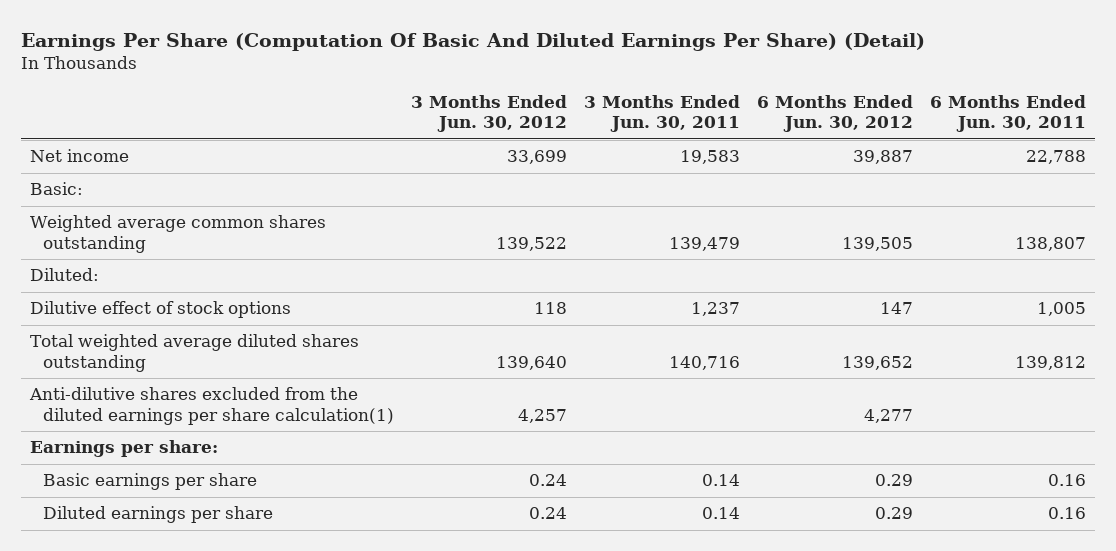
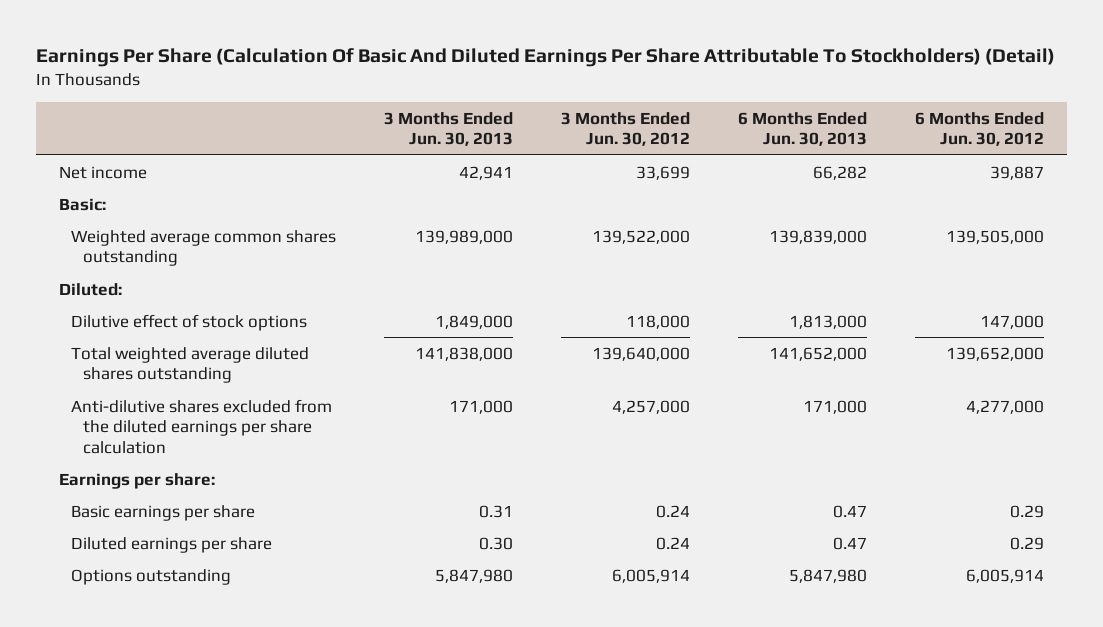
[21,33,926,52] Earnings Per Share (Computation Of Basic And Diluted Earnings Per Share) (Detail) -> [35,47,1055,67] Earnings Per Share (Calculation Of Basic And Diluted Earnings Per Share Attributable To Stockholders) (Detail)
[583,95,740,133] 3 Months Ended Jun. 30, 2011 -> none
[930,95,1087,133] 6 Months Ended Jun. 30, 2011 -> none
none -> [384,111,514,147] 3 Months Ended Jun. 30, 2013
none -> [737,111,867,147] 6 Months Ended Jun. 30, 2013
[495,236,567,251] 139,522 -> [591,229,690,244] 139,522,000
[842,236,914,251] 139,505 -> [945,229,1044,244] 139,505,000
[533,302,567,315] 118 -> [625,314,690,329] 118,000
[880,302,914,315] 147 -> [979,314,1044,329] 147,000
[495,355,567,370] 139,640 -> [591,346,690,361] 139,640,000
[842,355,914,370] 139,652 -> [945,346,1044,361] 139,652,000
[29,387,394,425] Anti-dilutive shares excluded from the diluted earnings per share calculation(1) -> [71,398,333,454] Anti-dilutive shares excluded from the diluted earnings per share calculation
[517,408,567,423] 4,257 -> [611,399,690,414] 4,257,000
[864,408,914,423] 4,277 -> [965,399,1044,414] 4,277,000
none -> [71,568,232,585] Options outstanding

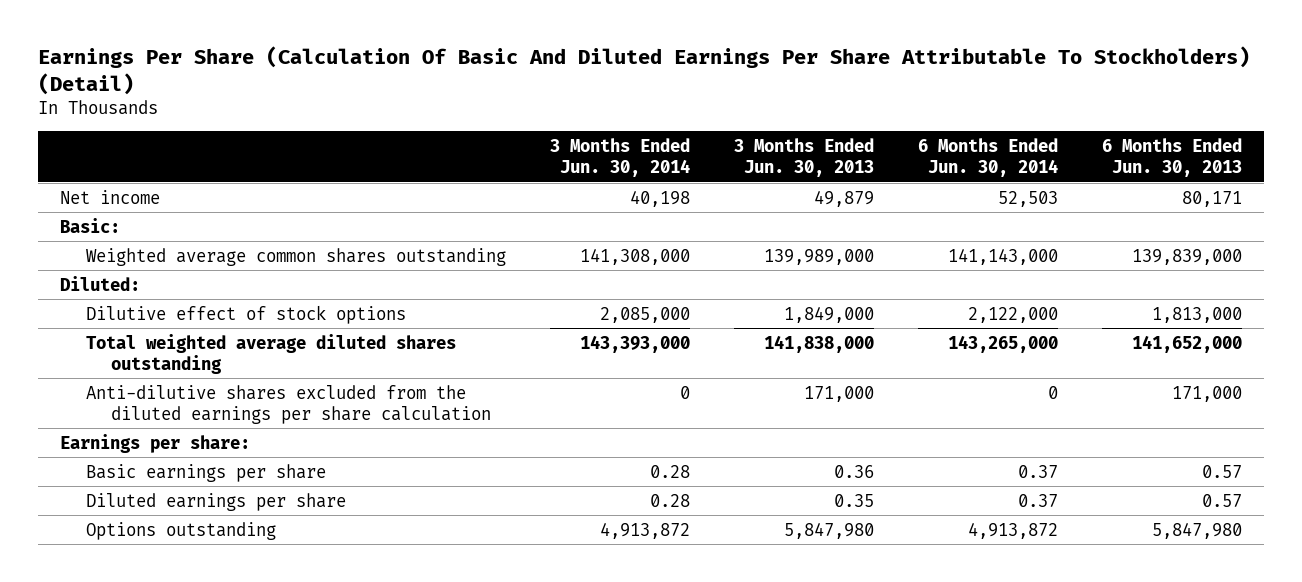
[560,111,690,147] 3 Months Ended Jun. 30, 2012 -> none
[914,111,1044,147] 6 Months Ended Jun. 30, 2012 -> none
none -> [549,138,690,178] 3 Months Ended Jun. 30, 2014
none -> [918,138,1059,178] 6 Months Ended Jun. 30, 2014
[459,165,514,180] 42,941 -> [813,189,874,207] 49,879
[812,165,867,180] 66,282 -> [1182,190,1243,207] 80,171
[479,504,514,518] 0.31 -> [833,464,874,478] 0.36
[832,504,867,518] 0.47 -> [1202,464,1243,478] 0.57
[479,536,514,550] 0.30 -> [833,493,874,507] 0.35
[832,536,867,550] 0.47 -> [1202,493,1243,507] 0.57

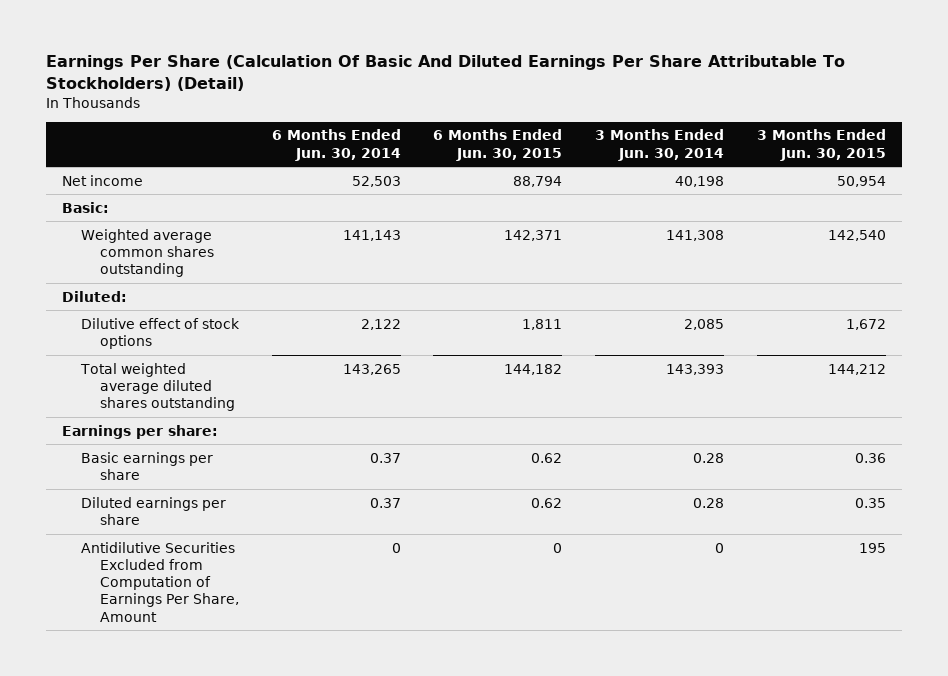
[733,138,874,178] 3 Months Ended Jun. 30, 2013 -> none
[1102,138,1243,178] 6 Months Ended Jun. 30, 2013 -> none
none -> [433,129,563,161] 6 Months Ended Jun. 30, 2015
none -> [756,129,886,161] 3 Months Ended Jun. 30, 2015
[579,247,690,265] 141,308,000 -> [665,229,724,241] 141,308
[948,247,1059,265] 141,143,000 -> [342,229,401,241] 141,143
[85,384,492,424] Anti-dilutive shares excluded from the diluted earnings per share calculation -> none
[599,306,690,323] 2,085,000 -> [683,318,724,330] 2,085
[968,306,1059,323] 2,122,000 -> [360,318,401,330] 2,122
[579,334,690,353] 143,393,000 -> [665,363,724,375] 143,393
[948,334,1059,353] 143,265,000 -> [342,363,401,375] 143,265
[85,521,276,540] Options outstanding -> none
none -> [81,541,240,622] Antidilutive Securities Excluded from Computation of Earnings Per Share, Amount

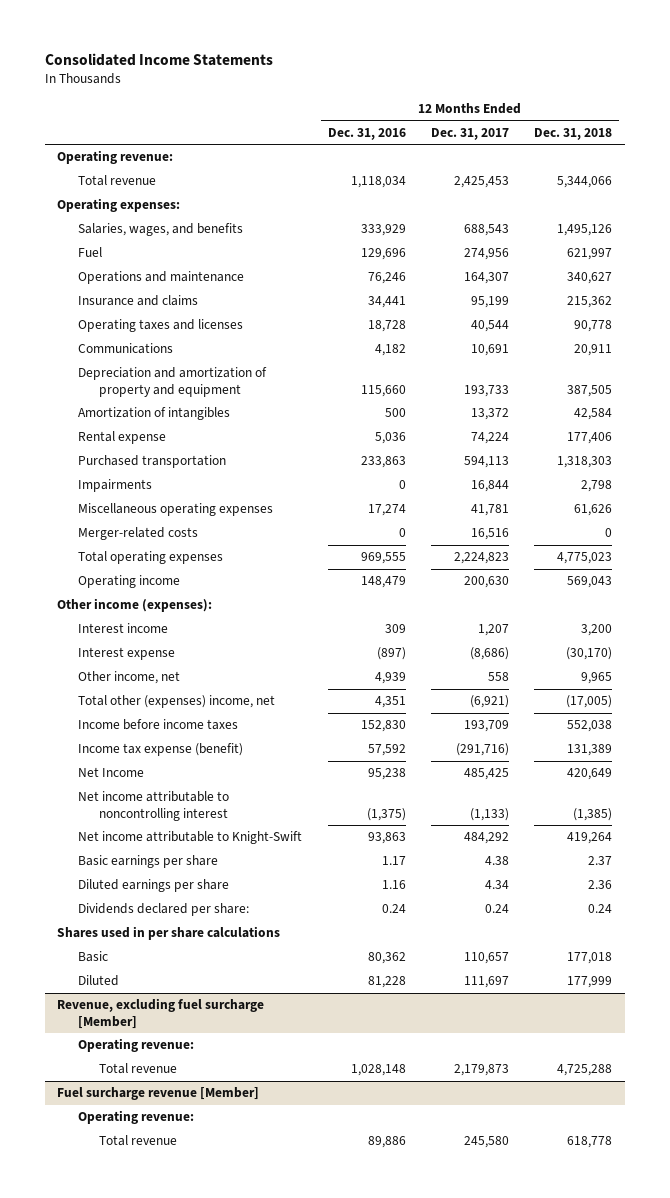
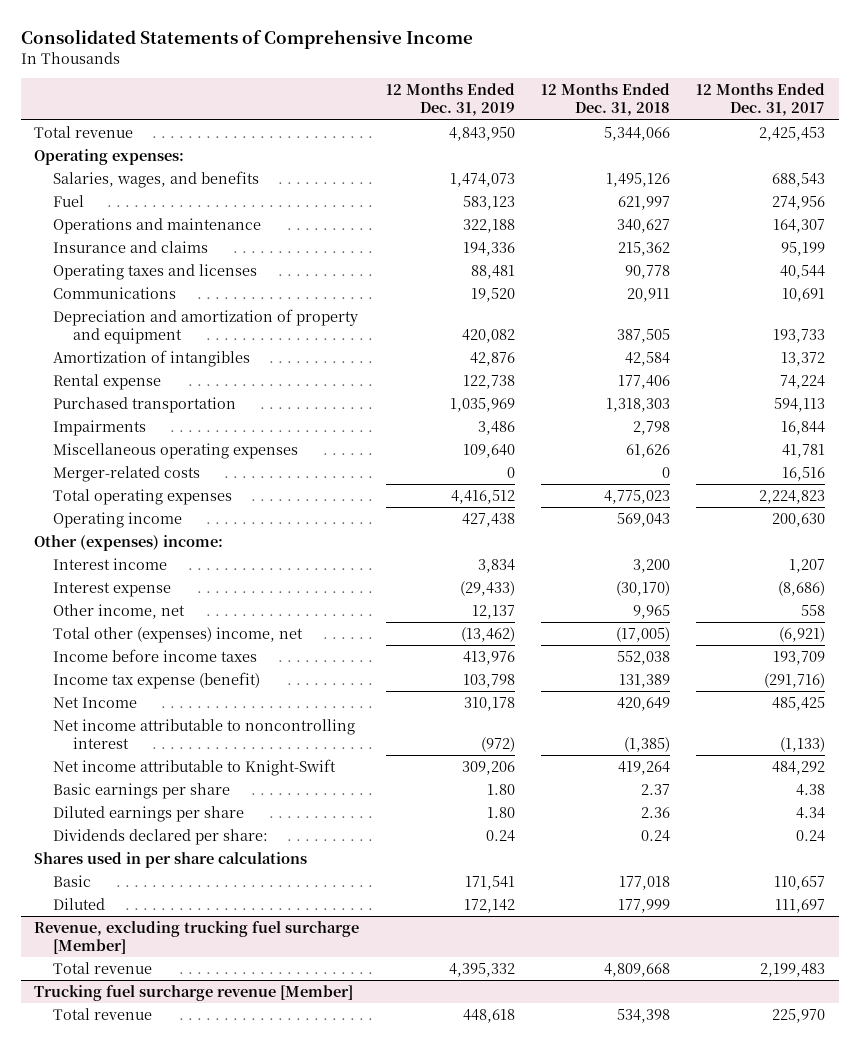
[44,53,273,67] Consolidated Income Statements -> [21,28,474,49] Consolidated Statements of Comprehensive Income
[327,127,406,140] Dec. 31, 2016 -> none
none -> [385,83,515,117] 12 Months Ended Dec. 31, 2019
[57,150,174,165] Operating revenue: -> none
[57,598,213,613] Other income (expenses): -> [34,535,224,552] Other (expenses) income:
[78,1038,195,1053] Operating revenue: -> none
[78,1110,195,1125] Operating revenue: -> none
[57,998,265,1029] Revenue, excluding fuel surcharge [Member] -> [34,921,360,955] Revenue, excluding trucking fuel surcharge [Member]
[453,1064,509,1077] 2,179,873 -> [760,963,826,978] 2,199,483
[557,1064,613,1077] 4,725,288 -> [604,963,671,978] 4,809,668
[57,1087,260,1101] Fuel surcharge revenue [Member] -> [34,985,354,1002] Trucking fuel surcharge revenue [Member]
[463,1136,509,1149] 245,580 -> [772,1009,826,1024] 225,970
[567,1136,613,1149] 618,778 -> [617,1009,671,1024] 534,398

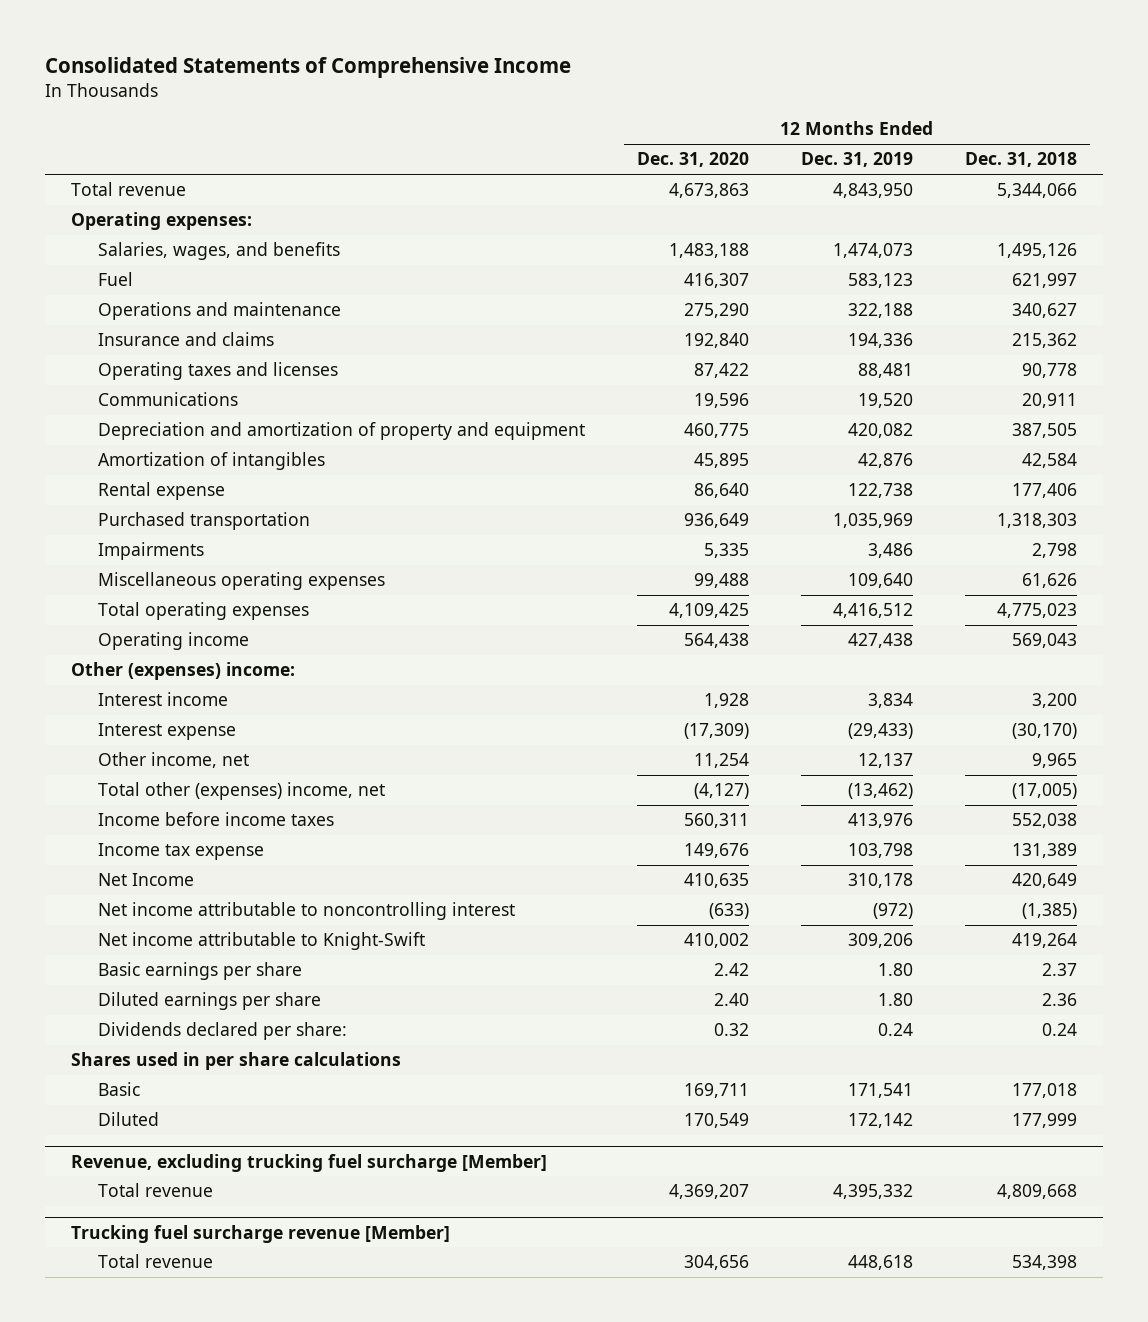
[696,83,826,117] 12 Months Ended Dec. 31, 2017 -> none
none -> [636,152,749,168] Dec. 31, 2020
[53,466,201,483] Merger-related costs -> none
[53,672,261,690] Income tax expense (benefit) -> [98,843,265,861] Income tax expense

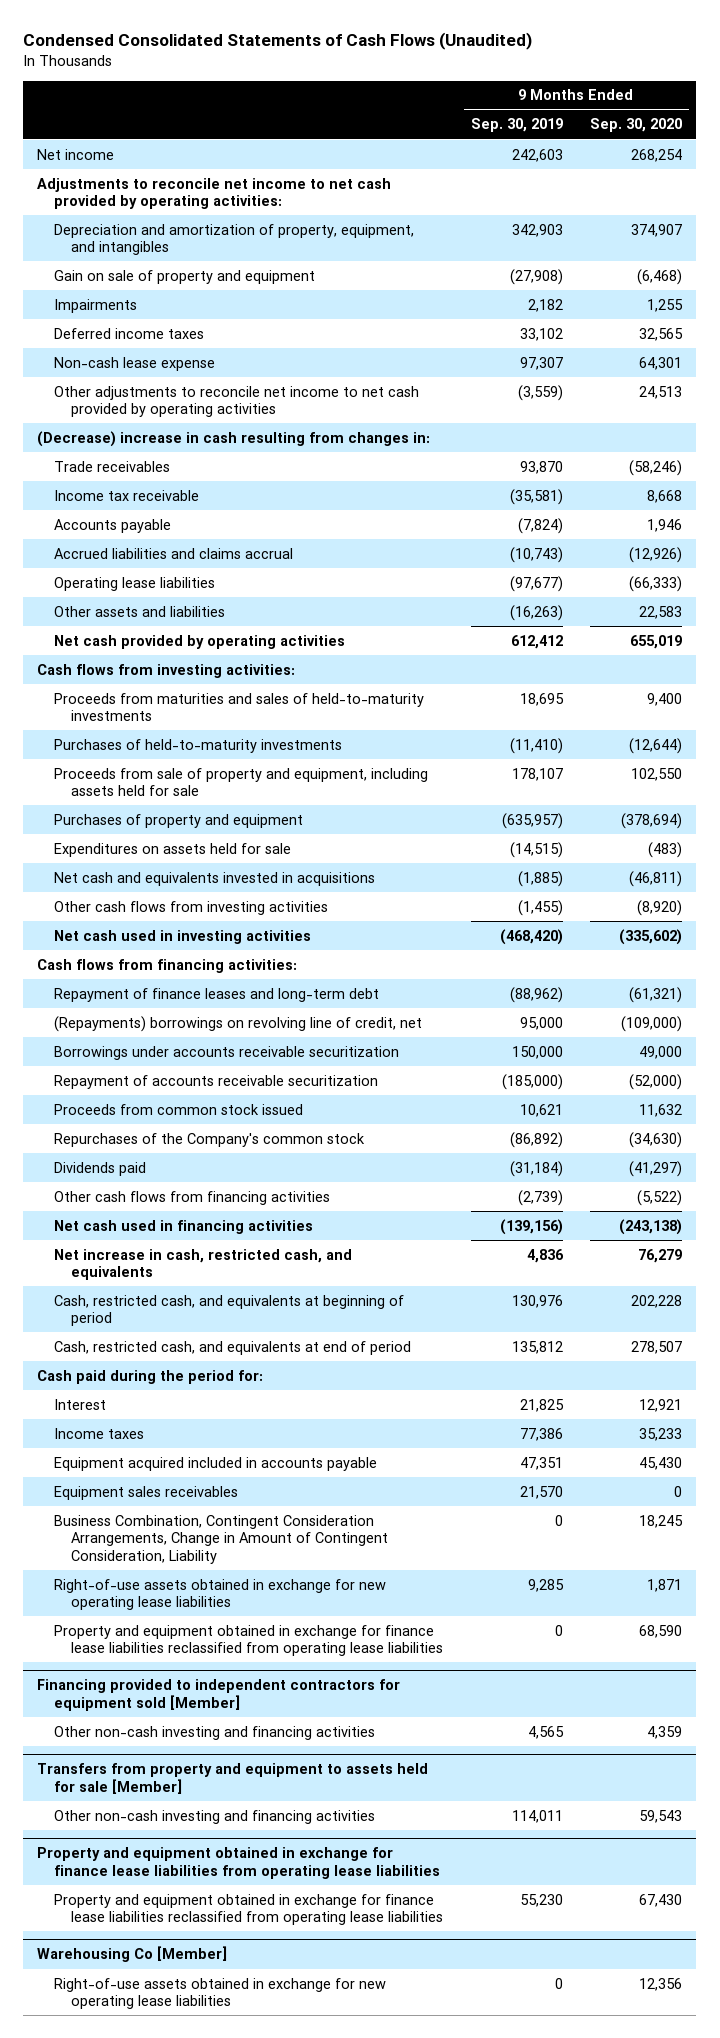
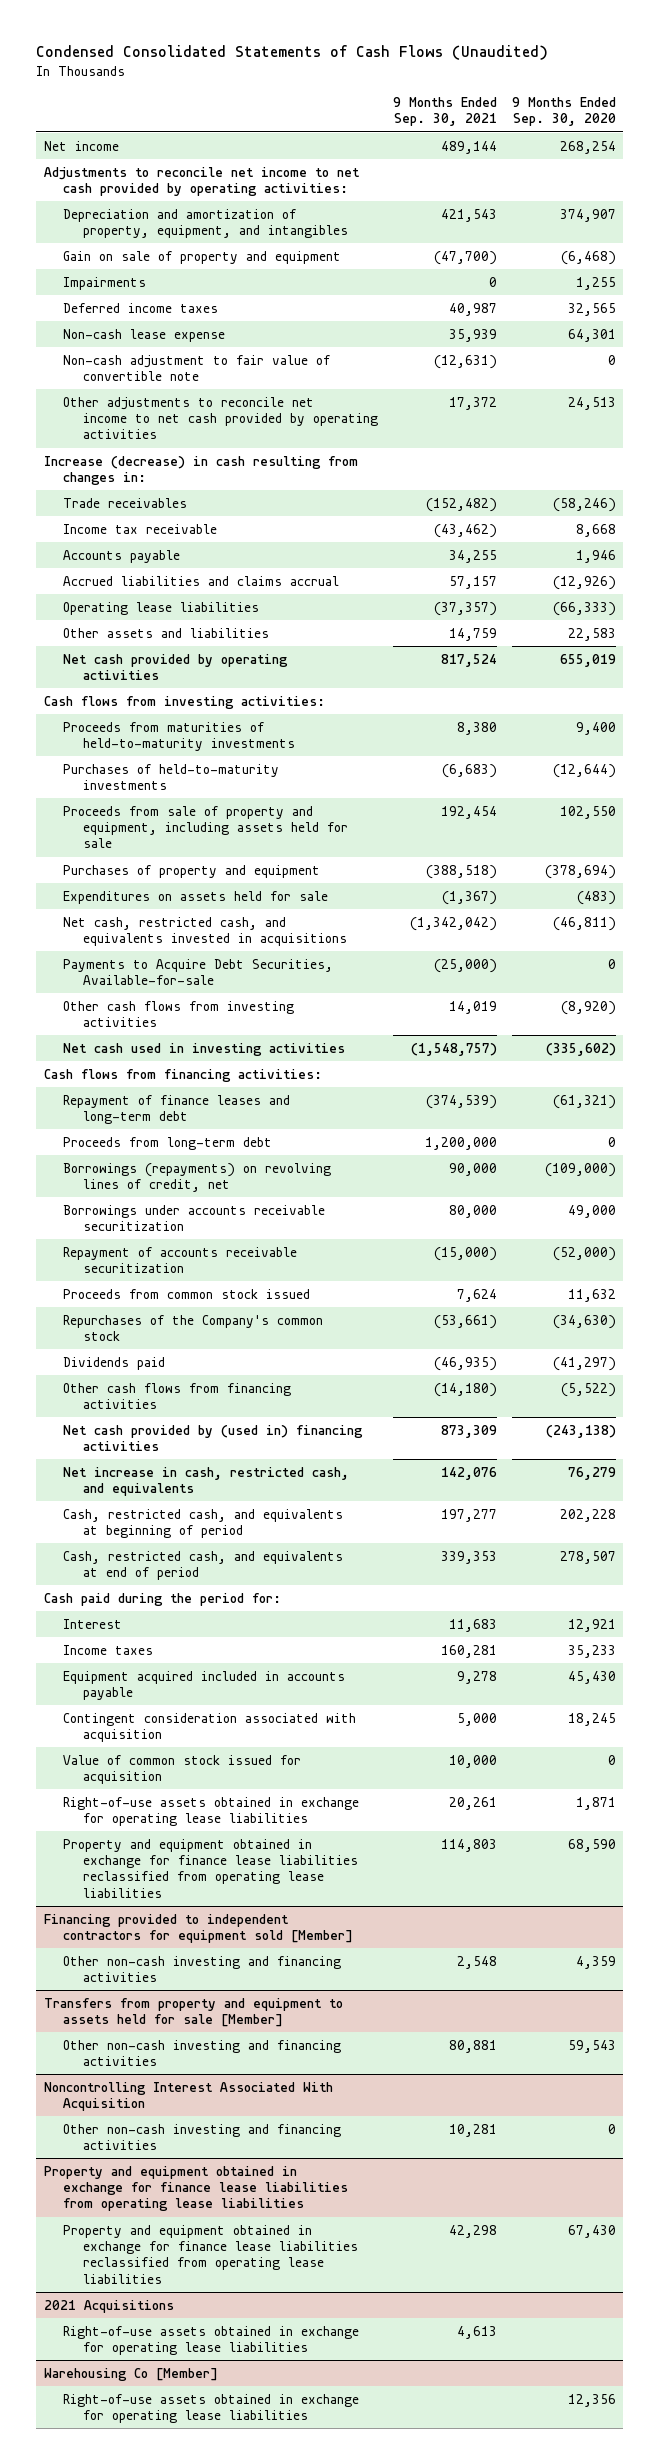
[470,118,563,133] Sep. 30, 2019 -> none
none -> [392,97,497,127] 9 Months Ended Sep. 30, 2021
none -> [63,354,331,381] Non-cash adjustment to fair value of convertible note
[37,430,431,447] (Decrease) increase in cash resulting from changes in: -> [43,455,358,485] Increase (decrease) in cash resulting from changes in:
[54,692,425,722] Proceeds from maturities and sales of held-to-maturity investments -> [63,721,295,751] Proceeds from maturities of held-to-maturity investments
[54,871,376,886] Net cash and equivalents invested in acquisitions -> [63,916,347,946] Net cash, restricted cash, and equivalents invested in acquisitions
none -> [63,958,334,985] Payments to Acquire Debt Securities, Available-for-sale
none -> [63,1136,273,1150] Proceeds from long-term debt
[54,1015,423,1032] (Repayments) borrowings on revolving line of credit, net -> [63,1162,332,1192] Borrowings (repayments) on revolving lines of credit, net
[54,1219,314,1234] Net cash used in financing activities -> [63,1424,364,1451] Net cash provided by (used in) financing activities
[54,1485,239,1500] Equipment sales receivables -> none
[54,1514,388,1564] Business Combination, Contingent Consideration Arrangements, Change in Amount of Contingent Consideration, Liability -> [63,1712,357,1742] Contingent consideration associated with acquisition
none -> [63,1754,302,1784] Value of common stock issued for acquisition
[54,1578,387,1611] Right-of-use assets obtained in exchange for new operating lease liabilities -> [63,1796,360,1826] Right-of-use assets obtained in exchange for operating lease liabilities
none -> [43,2081,333,2111] Noncontrolling Interest Associated With Acquisition
none -> [63,2123,342,2150] Other non-cash investing and financing activities
none -> [43,2299,174,2313] 2021 Acquisitions
none -> [63,2325,360,2355] Right-of-use assets obtained in exchange for operating lease liabilities
[54,1977,387,2010] Right-of-use assets obtained in exchange for new operating lease liabilities -> [63,2393,360,2423] Right-of-use assets obtained in exchange for operating lease liabilities

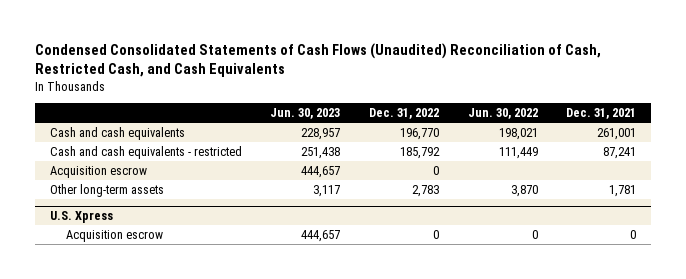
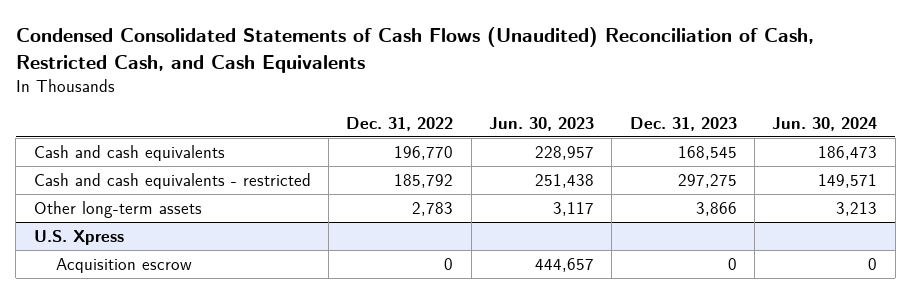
[467,108,538,120] Jun. 30, 2022 -> none
[566,108,637,120] Dec. 31, 2021 -> none
none -> [629,116,737,131] Dec. 31, 2023
none -> [772,116,878,131] Jun. 30, 2024
[49,165,147,178] Acquisition escrow -> none

